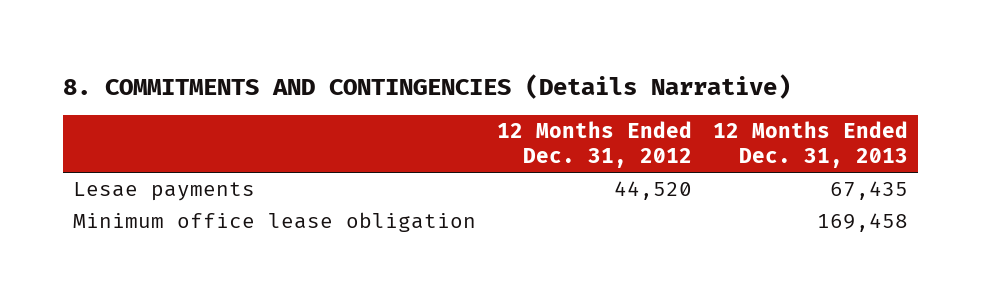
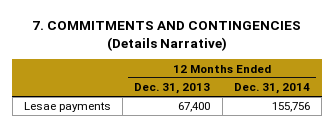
[63,73,792,99] 8. COMMITMENTS AND CONTINGENCIES (Details Narrative) -> [31,20,301,51] 7. COMMITMENTS AND CONTINGENCIES (Details Narrative)
[497,121,693,168] 12 Months Ended Dec. 31, 2012 -> none
none -> [233,82,310,94] Dec. 31, 2014
[73,212,477,233] Minimum office lease obligation -> none
[829,181,908,201] 67,435 -> [178,102,211,113] 67,400

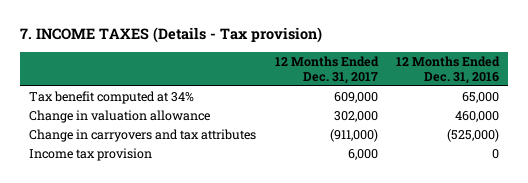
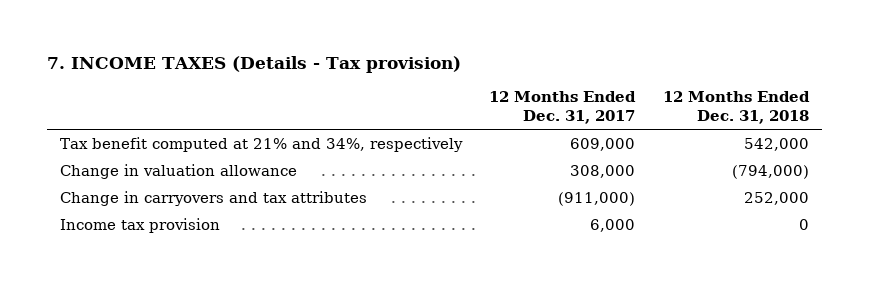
[396,55,501,84] 12 Months Ended Dec. 31, 2016 -> none
none -> [662,91,810,125] 12 Months Ended Dec. 31, 2018
[28,91,194,105] Tax benefit computed at 34% -> [60,136,464,152] Tax benefit computed at 21% and 34%, respectively
[333,111,378,123] 302,000 -> [570,164,636,178] 308,000

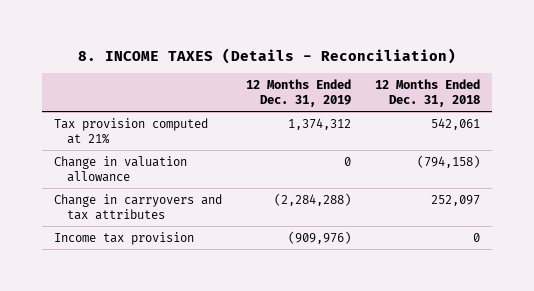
[46,56,461,74] 7. INCOME TAXES (Details - Tax provision) -> [78,47,457,64] 8. INCOME TAXES (Details - Reconciliation)
[489,91,637,125] 12 Months Ended Dec. 31, 2017 -> none
none -> [246,78,352,108] 12 Months Ended Dec. 31, 2019
[60,136,464,152] Tax benefit computed at 21% and 34%, respectively -> [53,117,208,145] Tax provision computed at 21%
[743,137,809,151] 542,000 -> [431,117,481,130] 542,061
[731,164,809,179] (794,000) -> [417,154,481,168] (794,158)
[743,191,809,205] 252,000 -> [431,194,481,206] 252,097

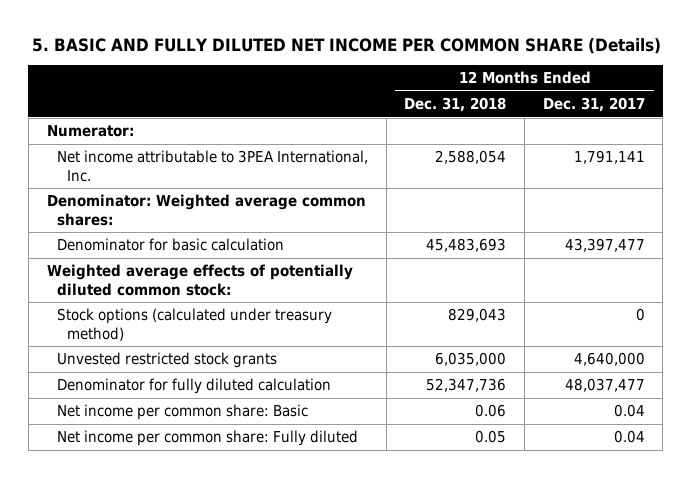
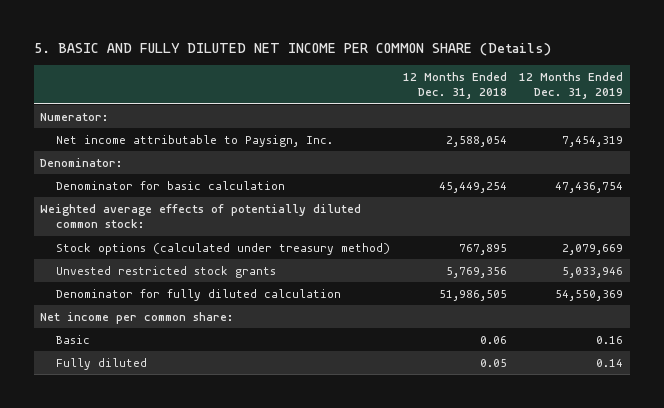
[542,96,645,112] Dec. 31, 2017 -> none
none -> [519,71,624,100] 12 Months Ended Dec. 31, 2019
[46,194,366,226] Denominator: Weighted average common shares: -> none
[56,150,368,182] Net income attributable to 3PEA International, Inc. -> [55,134,333,147] Net income attributable to Paysign, Inc.
none -> [40,157,123,167] Denominator:
[426,238,507,253] 45,483,693 -> [438,181,507,193] 45,449,254
[448,308,507,323] 829,043 -> [458,243,507,255] 767,895
[435,352,507,367] 6,035,000 -> [445,266,507,278] 5,769,356
[426,378,507,393] 52,347,736 -> [438,289,507,301] 51,986,505
none -> [40,311,234,324] Net income per common share:
[56,404,308,421] Net income per common share: Basic -> [55,334,90,344] Basic
[56,430,358,447] Net income per common share: Fully diluted -> [55,357,147,370] Fully diluted

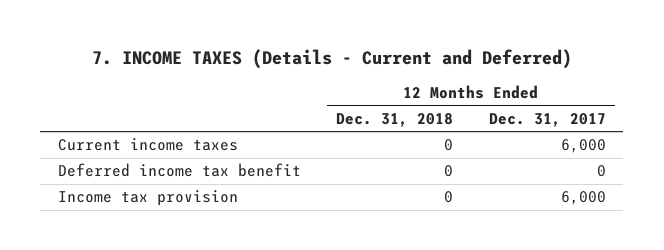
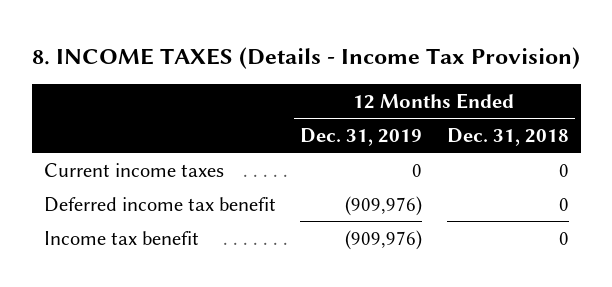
[91,49,572,70] 7. INCOME TAXES (Details - Current and Deferred) -> [31,46,580,69] 8. INCOME TAXES (Details - Income Tax Provision)
[488,112,606,127] Dec. 31, 2017 -> none
none -> [300,127,423,146] Dec. 31, 2019
[57,190,238,207] Income tax provision -> [43,230,199,245] Income tax benefit

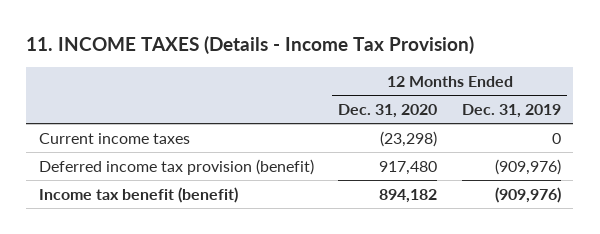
[31,46,580,69] 8. INCOME TAXES (Details - Income Tax Provision) -> [26,36,475,55] 11. INCOME TAXES (Details - Income Tax Provision)
[446,127,569,146] Dec. 31, 2018 -> none
none -> [338,103,438,118] Dec. 31, 2020
[43,196,276,212] Deferred income tax benefit -> [38,158,314,175] Deferred income tax provision (benefit)
[43,230,199,245] Income tax benefit -> [38,186,238,203] Income tax benefit (benefit)

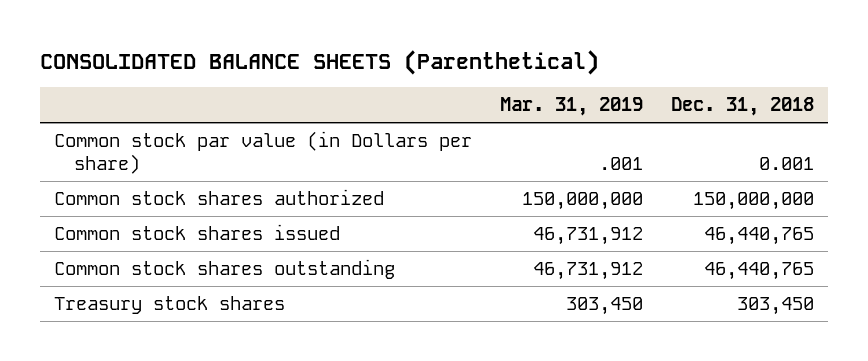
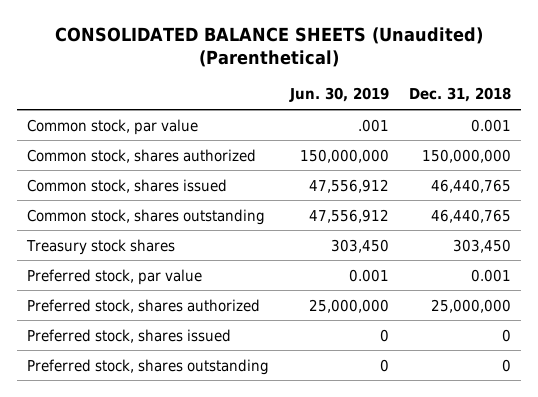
[39,49,599,75] CONSOLIDATED BALANCE SHEETS (Parenthetical) -> [55,26,484,67] CONSOLIDATED BALANCE SHEETS (Unaudited) (Parenthetical)
[500,97,644,117] Mar. 31, 2019 -> none
none -> [288,87,389,103] Jun. 30, 2019
[54,130,473,175] Common stock par value (in Dollars per share) -> [27,118,199,135] Common stock, par value
[54,188,385,205] Common stock shares authorized -> [27,148,257,163] Common stock, shares authorized
[54,223,341,240] Common stock shares issued -> [27,178,228,193] Common stock, shares issued
[54,258,396,279] Common stock shares outstanding -> [27,208,266,225] Common stock, shares outstanding
none -> [27,268,203,285] Preferred stock, par value
none -> [27,298,261,313] Preferred stock, shares authorized
none -> [27,328,232,343] Preferred stock, shares issued
none -> [27,358,270,375] Preferred stock, shares outstanding

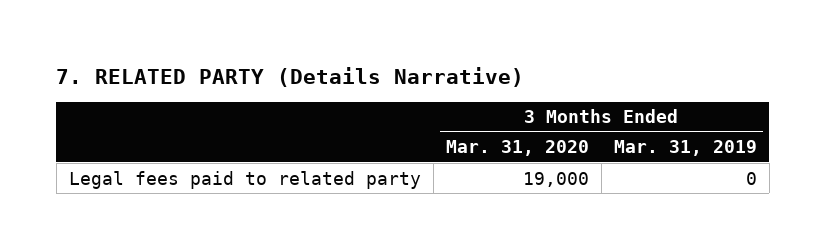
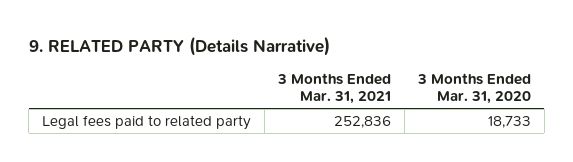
[56,66,525,87] 7. RELATED PARTY (Details Narrative) -> [28,35,330,56] 9. RELATED PARTY (Details Narrative)
[613,140,757,157] Mar. 31, 2019 -> none
none -> [277,72,392,104] 3 Months Ended Mar. 31, 2021
[522,171,589,187] 19,000 -> [487,116,531,129] 18,733

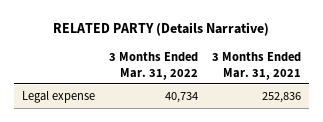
[28,35,330,56] 9. RELATED PARTY (Details Narrative) -> [53,22,270,37] RELATED PARTY (Details Narrative)
[416,72,531,104] 3 Months Ended Mar. 31, 2020 -> none
none -> [108,52,198,80] 3 Months Ended Mar. 31, 2022
[42,115,252,131] Legal fees paid to related party -> [21,91,95,104] Legal expense

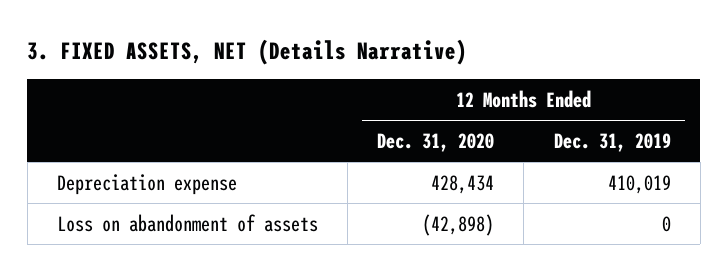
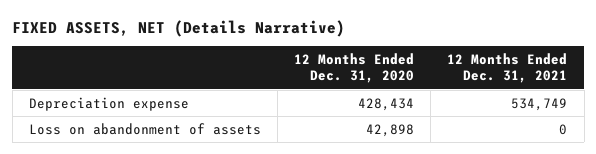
[27,38,468,65] 3. FIXED ASSETS, NET (Details Narrative) -> [12,19,346,37] FIXED ASSETS, NET (Details Narrative)
[553,132,671,152] Dec. 31, 2019 -> none
none -> [447,53,568,84] 12 Months Ended Dec. 31, 2021
[422,213,495,236] (42,898) -> [366,123,415,137] 42,898

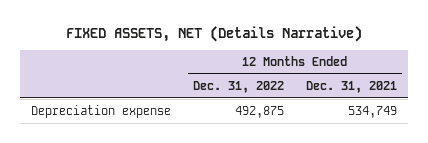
[294,53,415,84] 12 Months Ended Dec. 31, 2020 -> none
none -> [193,80,285,93] Dec. 31, 2022
[28,122,261,135] Loss on abandonment of assets -> none

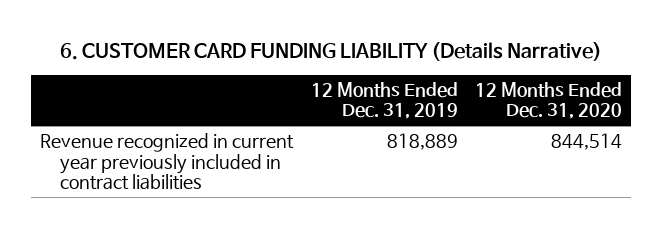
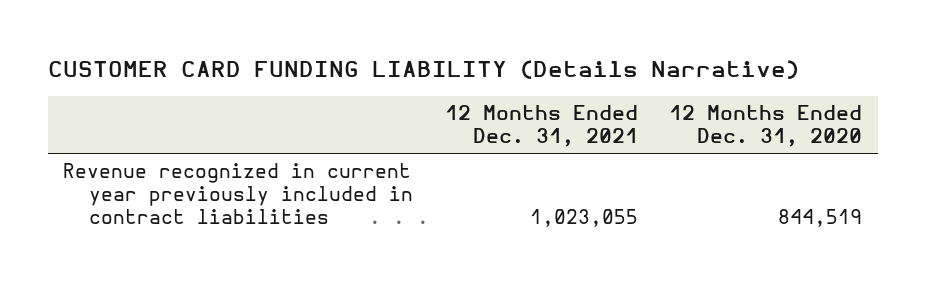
[60,41,603,61] 6. CUSTOMER CARD FUNDING LIABILITY (Details Narrative) -> [47,59,799,79] CUSTOMER CARD FUNDING LIABILITY (Details Narrative)
[310,81,458,120] 12 Months Ended Dec. 31, 2019 -> none
none -> [444,105,638,148] 12 Months Ended Dec. 31, 2021
[551,133,623,151] 844,514 -> [778,209,863,228] 844,519

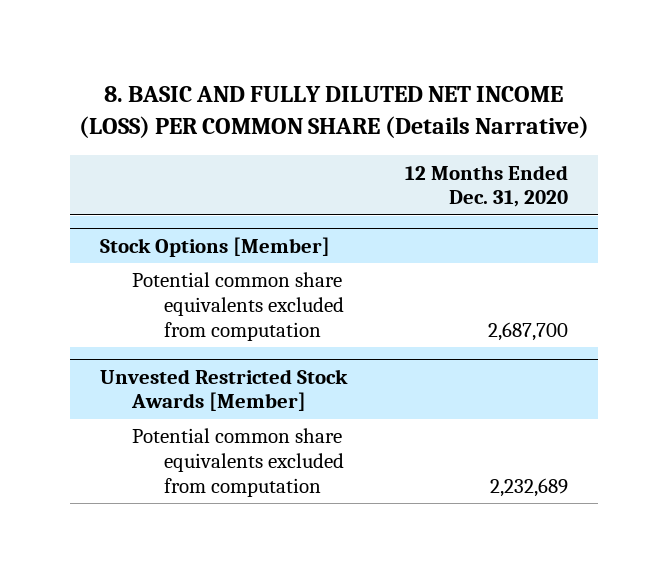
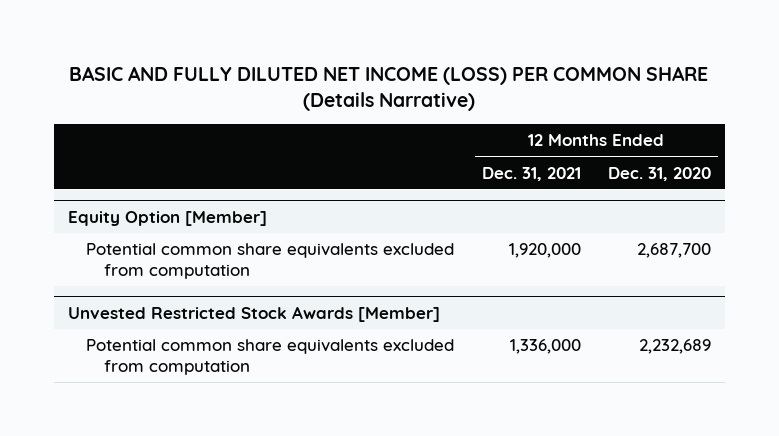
[78,86,589,139] 8. BASIC AND FULLY DILUTED NET INCOME (LOSS) PER COMMON SHARE (Details Narrative) -> [69,65,709,111] BASIC AND FULLY DILUTED NET INCOME (LOSS) PER COMMON SHARE (Details Narrative)
none -> [481,166,581,181] Dec. 31, 2021
[99,236,330,257] Stock Options [Member] -> [67,210,267,226] Equity Option [Member]

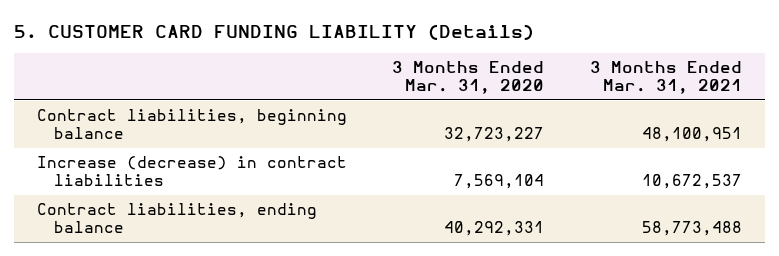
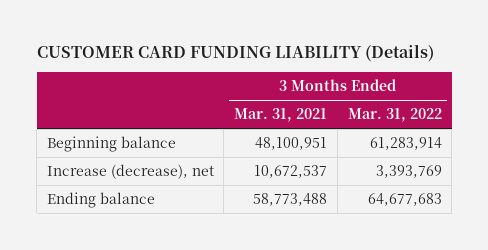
[13,23,534,40] 5. CUSTOMER CARD FUNDING LIABILITY (Details) -> [36,44,434,63] CUSTOMER CARD FUNDING LIABILITY (Details)
[392,61,545,95] 3 Months Ended Mar. 31, 2020 -> none
none -> [347,108,442,123] Mar. 31, 2022
[36,109,347,140] Contract liabilities, beginning balance -> [46,136,176,153] Beginning balance
[36,156,347,187] Increase (decrease) in contract liabilities -> [46,164,214,180] Increase (decrease), net
[36,203,317,234] Contract liabilities, ending balance -> [46,192,155,209] Ending balance

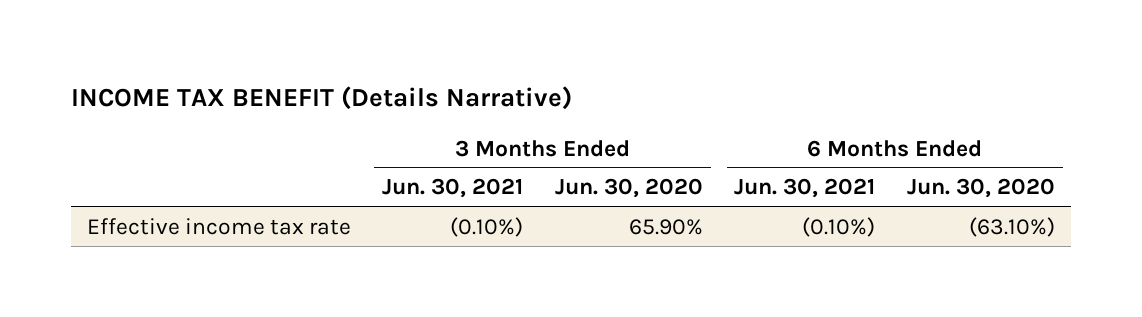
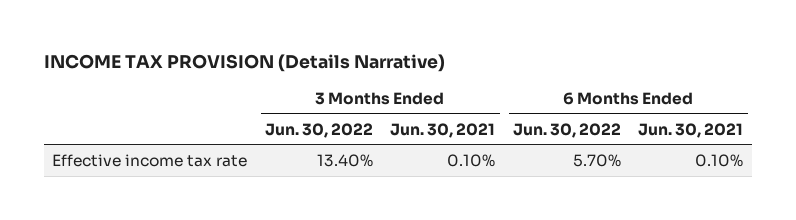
[70,86,572,111] INCOME TAX BENEFIT (Details Narrative) -> [43,53,445,72] INCOME TAX PROVISION (Details Narrative)
[554,178,703,199] Jun. 30, 2020 -> none
[907,178,1056,199] Jun. 30, 2020 -> none
none -> [264,122,373,138] Jun. 30, 2022
none -> [512,122,621,138] Jun. 30, 2022
[450,216,524,237] (0.10%) -> [447,153,496,167] 0.10%
[802,216,876,237] (0.10%) -> [695,153,744,167] 0.10%

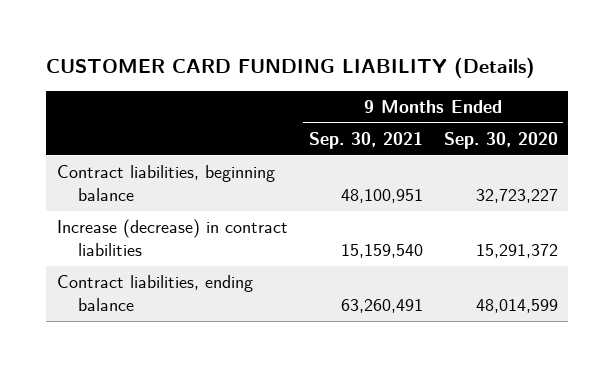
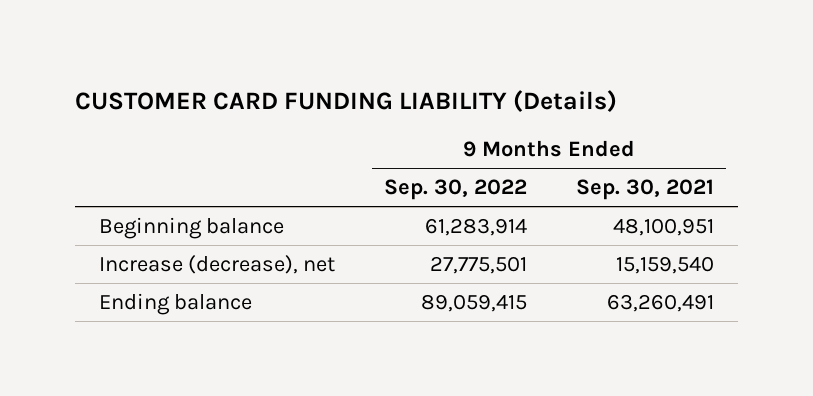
[443,131,558,149] Sep. 30, 2020 -> none
none -> [383,179,527,201] Sep. 30, 2022
[56,165,275,201] Contract liabilities, beginning balance -> [99,216,285,239] Beginning balance
[56,219,288,256] Increase (decrease) in contract liabilities -> [99,254,336,274] Increase (decrease), net
[56,275,253,311] Contract liabilities, ending balance -> [99,292,253,315] Ending balance

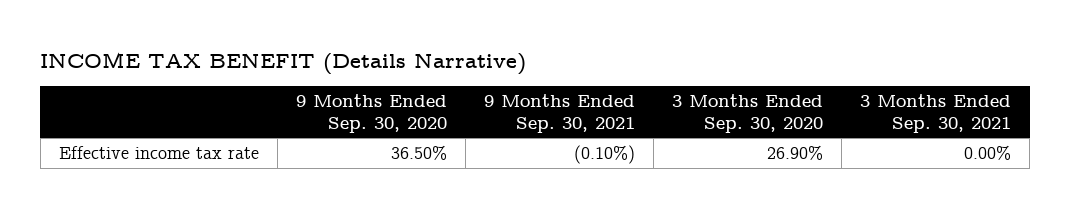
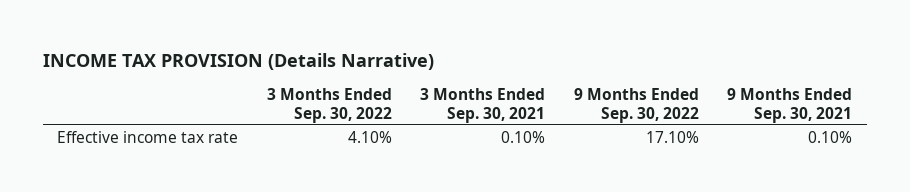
[40,52,527,76] INCOME TAX BENEFIT (Details Narrative) -> [43,53,435,71] INCOME TAX PROVISION (Details Narrative)
[295,94,447,133] 9 Months Ended Sep. 30, 2020 -> none
[672,94,824,133] 3 Months Ended Sep. 30, 2020 -> none
none -> [266,87,392,123] 3 Months Ended Sep. 30, 2022
none -> [573,87,699,123] 9 Months Ended Sep. 30, 2022
[574,145,636,165] (0.10%) -> [808,131,853,144] 0.10%
[964,145,1012,161] 0.00% -> [501,131,546,144] 0.10%

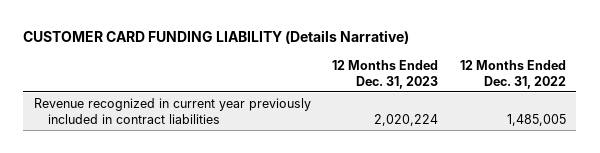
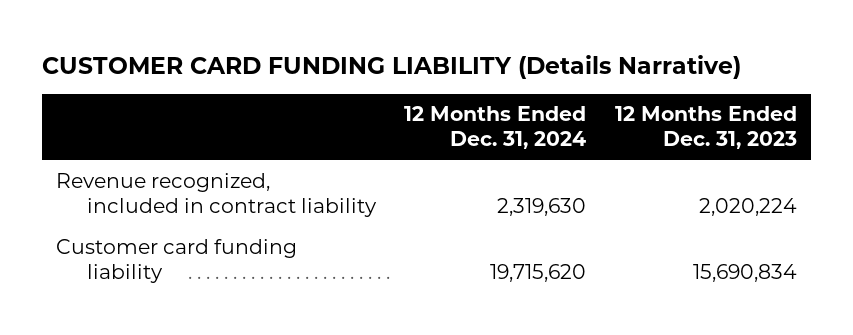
[459,60,566,89] 12 Months Ended Dec. 31, 2022 -> none
none -> [404,106,587,150] 12 Months Ended Dec. 31, 2024
[34,98,312,124] Revenue recognized in current year previously included in contract liabilities -> [56,173,377,218] Revenue recognized, included in contract liability
none -> [56,239,298,284] Customer card funding liability

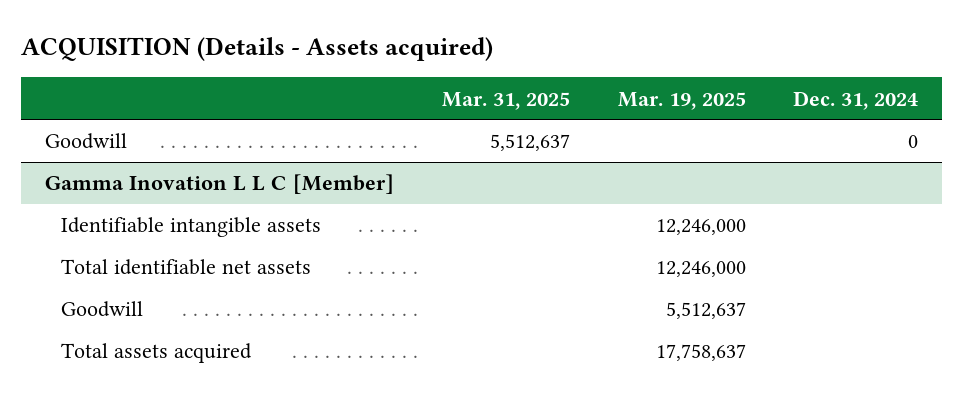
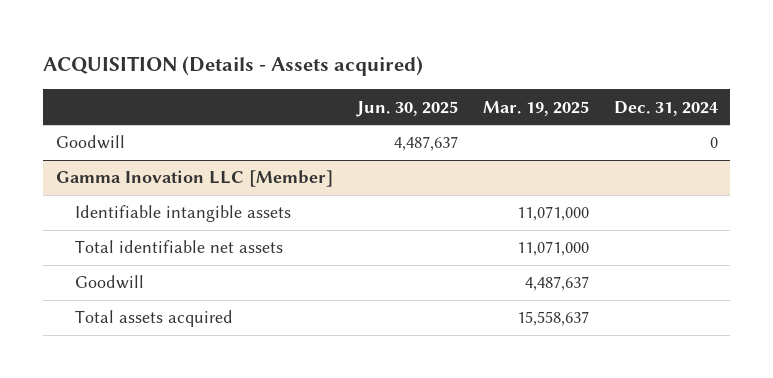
[441,91,570,110] Mar. 31, 2025 -> none
none -> [356,100,459,117] Jun. 30, 2025
[45,174,395,195] Gamma Inovation L L C [Member] -> [55,170,333,188] Gamma Inovation LLC [Member]
[655,219,746,236] 12,246,000 -> [517,206,590,222] 11,071,000
[655,261,746,278] 12,246,000 -> [517,241,590,257] 11,071,000
[665,302,746,320] 5,512,637 -> [525,276,590,292] 4,487,637
[655,344,746,362] 17,758,637 -> [517,311,590,327] 15,558,637

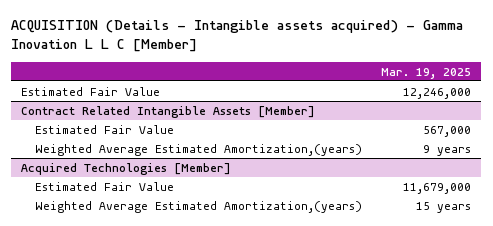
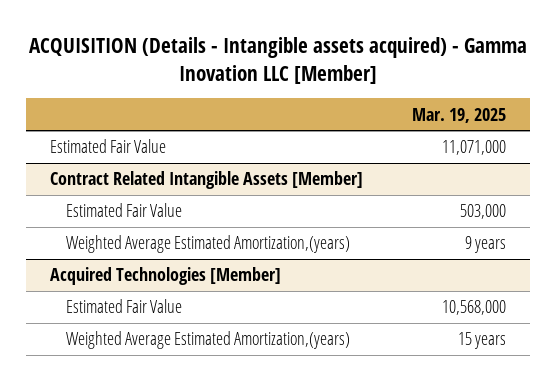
[11,20,464,53] ACQUISITION (Details - Intangible assets acquired) - Gamma Inovation L L C [Member] -> [29,37,528,84] ACQUISITION (Details - Intangible assets acquired) - Gamma Inovation LLC [Member]
[403,87,472,99] 12,246,000 -> [441,140,506,156] 11,071,000
[423,125,472,137] 567,000 -> [459,204,506,220] 503,000
[403,182,472,194] 11,679,000 -> [441,300,506,316] 10,568,000

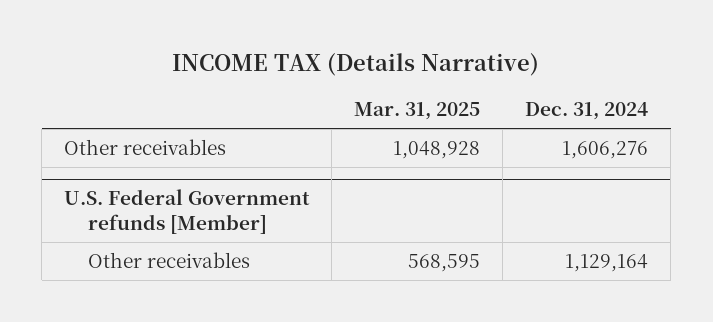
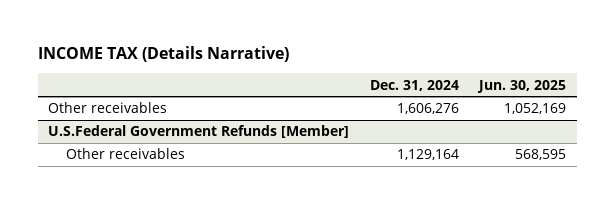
[354,102,481,121] Mar. 31, 2025 -> none
none -> [477,79,567,93] Jun. 30, 2025
[64,189,311,234] U.S. Federal Government refunds [Member] -> [48,125,350,139] U.S.Federal Government Refunds [Member]

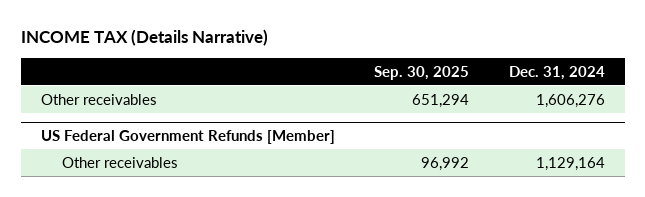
[477,79,567,93] Jun. 30, 2025 -> none
none -> [374,65,470,80] Sep. 30, 2025
[48,125,350,139] U.S.Federal Government Refunds [Member] -> [40,129,335,144] US Federal Government Refunds [Member]

